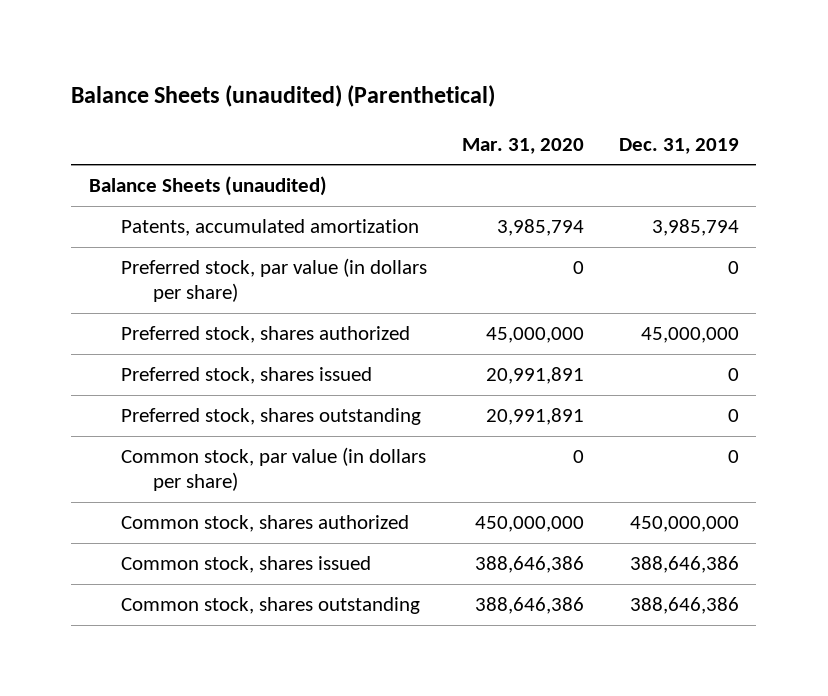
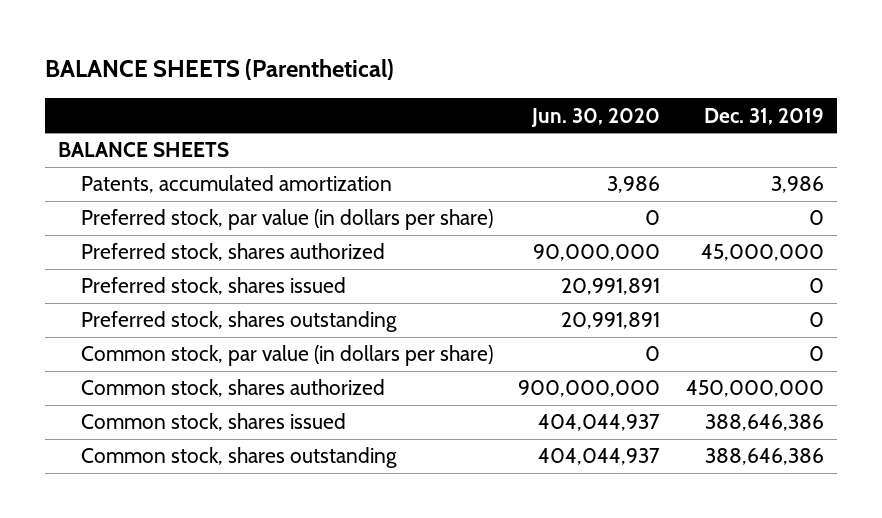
[71,85,496,108] Balance Sheets (unaudited) (Parenthetical) -> [45,59,395,81] BALANCE SHEETS (Parenthetical)
[462,137,585,154] Mar. 31, 2020 -> none
none -> [531,107,661,127] Jun. 30, 2020
[88,175,327,196] Balance Sheets (unaudited) -> [57,142,229,158] BALANCE SHEETS
[651,218,739,236] 3,985,794 -> [770,176,824,194] 3,986

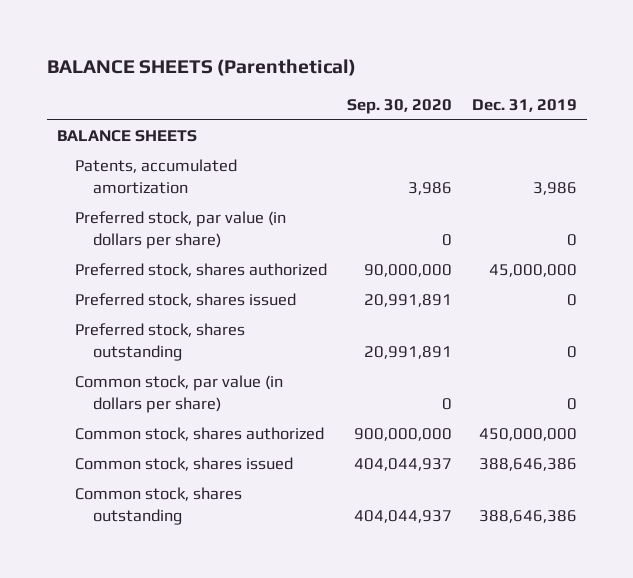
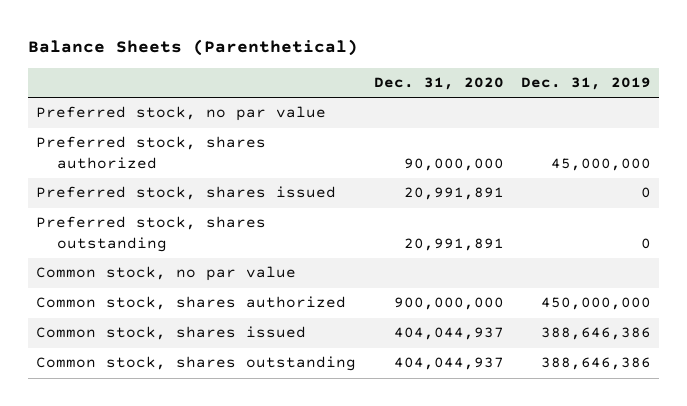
[46,58,356,76] BALANCE SHEETS (Parenthetical) -> [27,38,358,56] Balance Sheets (Parenthetical)
[346,99,452,115] Sep. 30, 2020 -> none
none -> [373,77,504,91] Dec. 31, 2020
[56,130,197,143] BALANCE SHEETS -> none
[74,159,237,195] Patents, accumulated amortization -> none
[74,211,286,250] Preferred stock, par value (in dollars per share) -> none
none -> [36,106,327,122] Preferred stock, no par value
[74,375,283,414] Common stock, par value (in dollars per share) -> none
none -> [36,266,297,282] Common stock, no par value

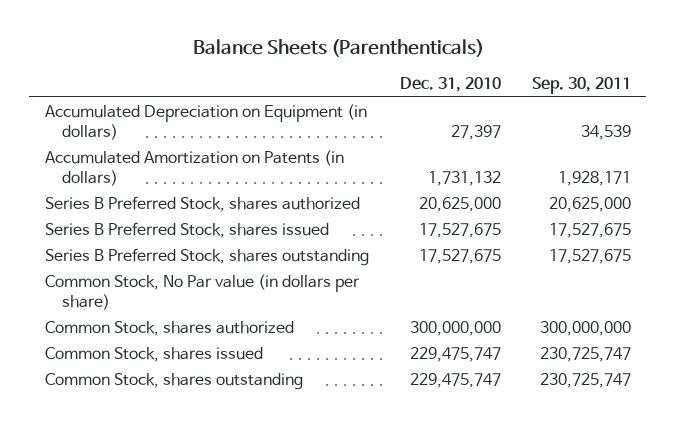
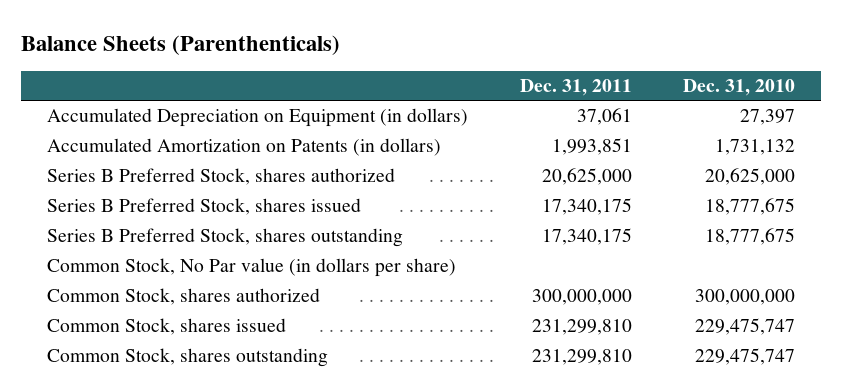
[531,77,631,95] Sep. 30, 2011 -> none
none -> [519,78,632,96] Dec. 31, 2011
[418,222,501,238] 17,527,675 -> [705,198,796,216] 18,777,675
[418,248,501,264] 17,527,675 -> [705,228,796,246] 18,777,675

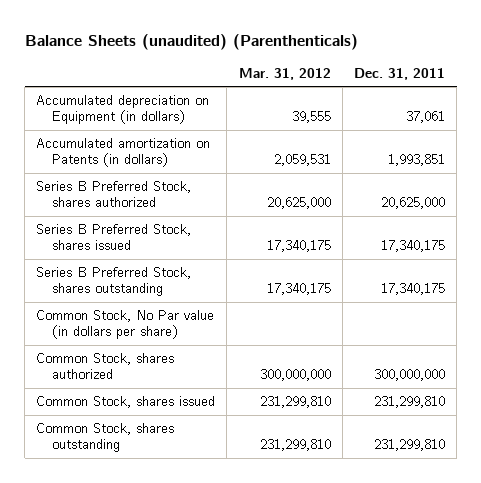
[21,35,341,56] Balance Sheets (Parenthenticals) -> [24,33,358,50] Balance Sheets (unaudited) (Parenthenticals)
[683,78,796,96] Dec. 31, 2010 -> none
none -> [238,67,331,80] Mar. 31, 2012
[46,108,468,128] Accumulated Depreciation on Equipment (in dollars) -> [36,95,210,125] Accumulated depreciation on Equipment (in dollars)
[46,138,441,157] Accumulated Amortization on Patents (in dollars) -> [36,138,211,168] Accumulated amortization on Patents (in dollars)

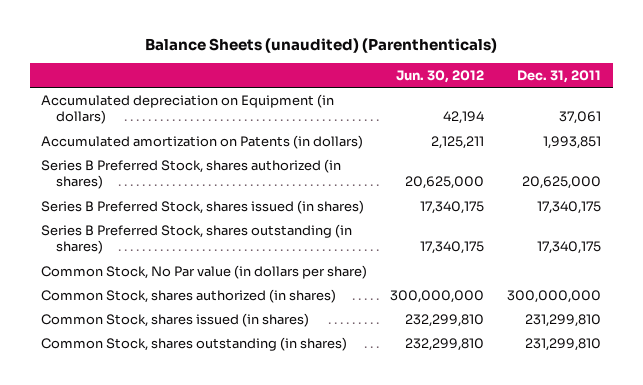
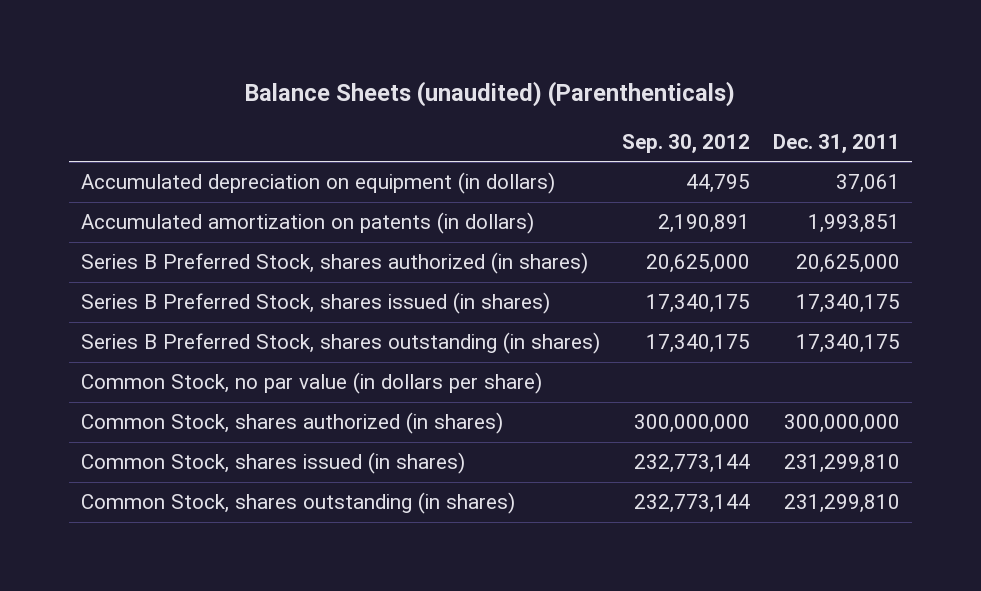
[396,69,485,83] Jun. 30, 2012 -> none
none -> [622,133,751,153] Sep. 30, 2012
[41,93,335,125] Accumulated depreciation on Equipment (in dollars) -> [80,172,555,195] Accumulated depreciation on equipment (in dollars)
[41,134,364,149] Accumulated amortization on Patents (in dollars) -> [80,212,534,235] Accumulated amortization on patents (in dollars)
[41,264,368,279] Common Stock, No Par value (in dollars per share) -> [80,372,542,395] Common Stock, no par value (in dollars per share)

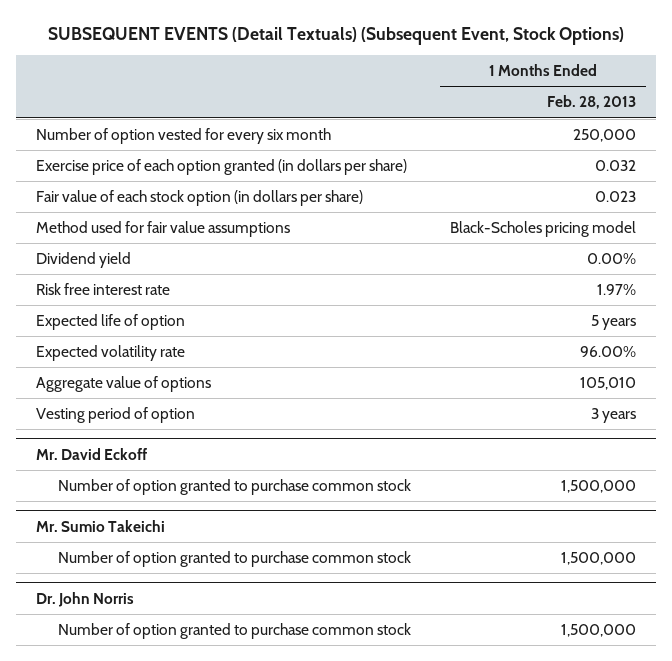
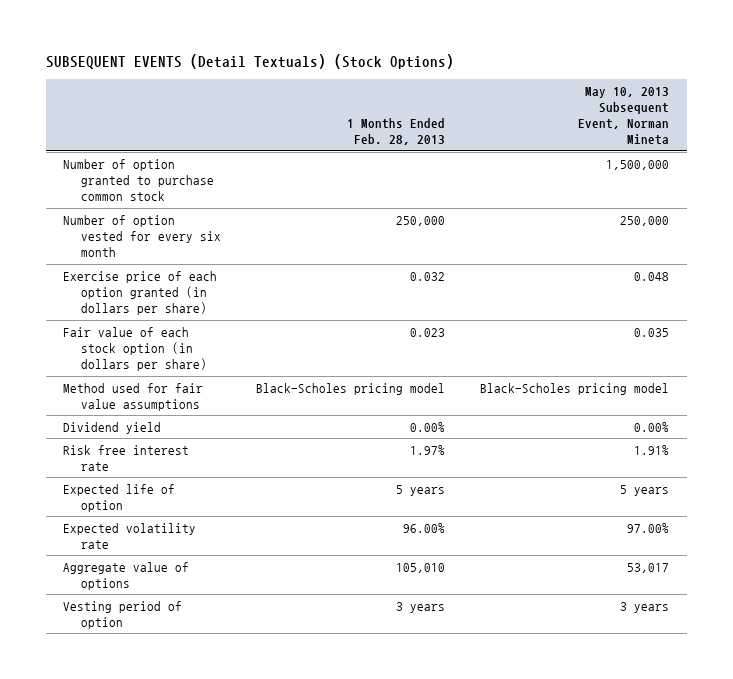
[48,27,625,46] SUBSEQUENT EVENTS (Detail Textuals) (Subsequent Event, Stock Options) -> [45,53,454,69] SUBSEQUENT EVENTS (Detail Textuals) (Stock Options)
none -> [578,86,670,146] May 10, 2013 Subsequent Event, Norman Mineta
none -> [63,158,214,202] Number of option granted to purchase common stock
[35,447,147,460] Mr. David Eckoff -> none
[57,478,411,495] Number of option granted to purchase common stock -> none
[35,519,165,532] Mr. Sumio Takeichi -> none
[57,550,411,567] Number of option granted to purchase common stock -> none
[35,591,134,607] Dr. John Norris -> none
[57,622,411,639] Number of option granted to purchase common stock -> none

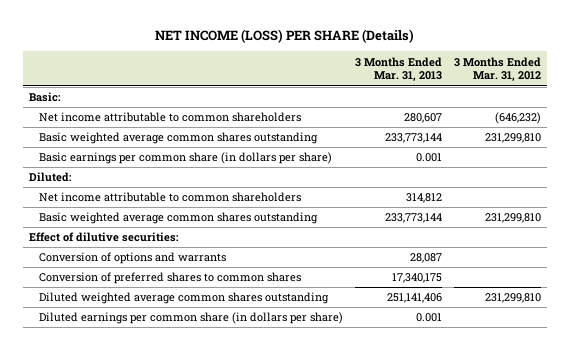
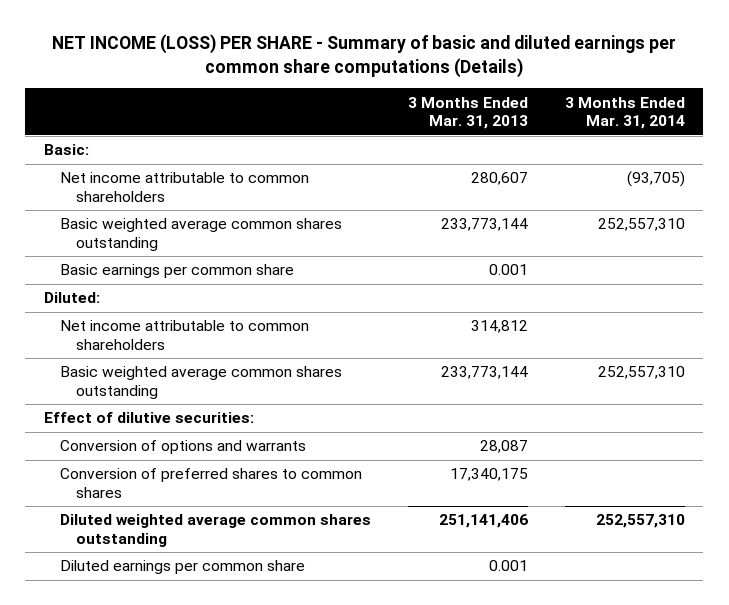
[154,29,414,44] NET INCOME (LOSS) PER SHARE (Details) -> [52,34,677,78] NET INCOME (LOSS) PER SHARE - Summary of basic and diluted earnings per common share computations (Details)
[453,56,541,82] 3 Months Ended Mar. 31, 2012 -> none
none -> [564,96,685,130] 3 Months Ended Mar. 31, 2014
[38,152,332,165] Basic earnings per common share (in dollars per share) -> [60,264,295,279] Basic earnings per common share
[38,312,343,325] Diluted earnings per common share (in dollars per share) -> [60,560,306,575] Diluted earnings per common share

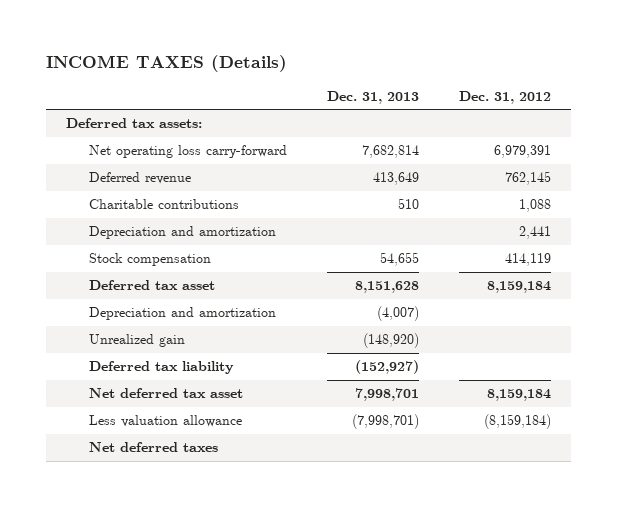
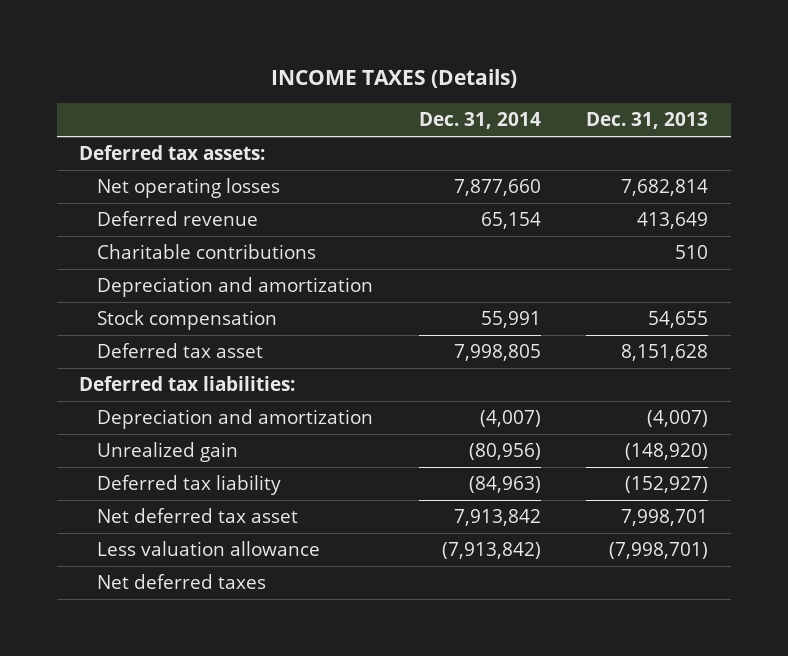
[458,90,551,104] Dec. 31, 2012 -> none
none -> [418,112,541,130] Dec. 31, 2014
[88,145,287,159] Net operating loss carry-forward -> [96,178,280,199] Net operating losses
none -> [79,376,296,392] Deferred tax liabilities:

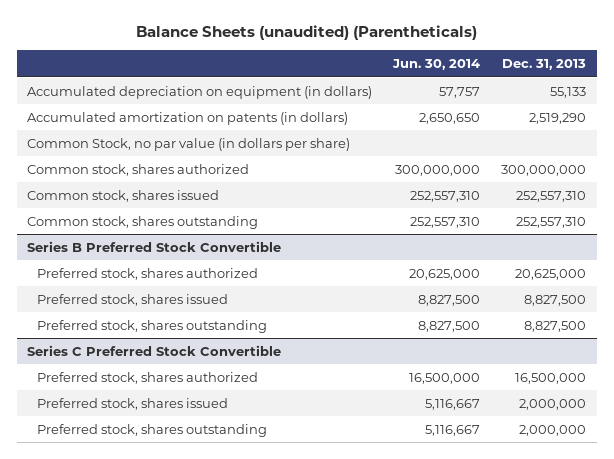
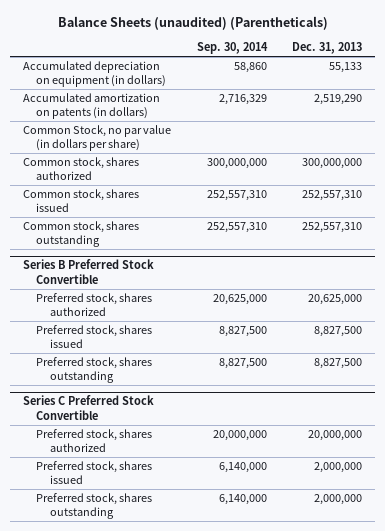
[392,59,481,71] Jun. 30, 2014 -> none
none -> [196,42,268,55] Sep. 30, 2014
[515,372,587,384] 16,500,000 -> [308,430,363,442] 20,000,000

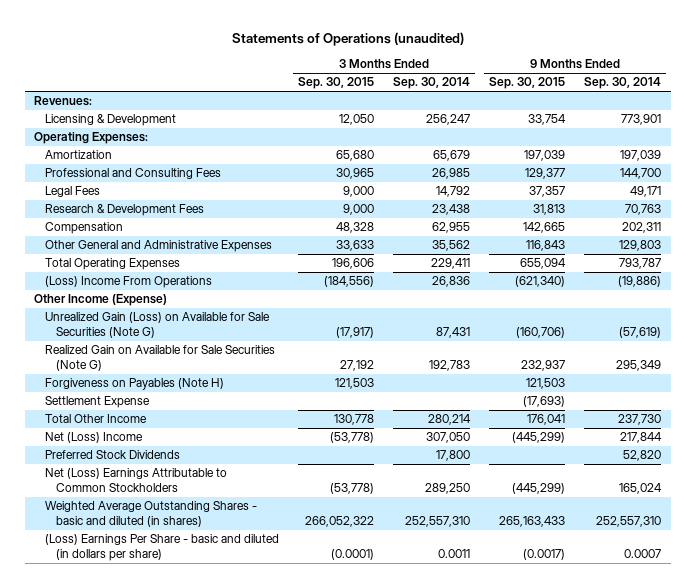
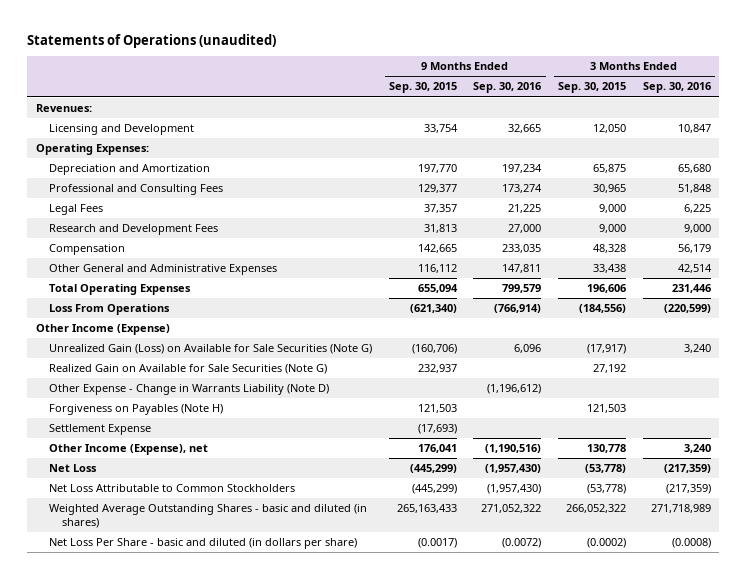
[393,77,471,90] Sep. 30, 2014 -> none
[584,77,662,90] Sep. 30, 2014 -> none
none -> [473,82,542,94] Sep. 30, 2016
none -> [642,82,711,94] Sep. 30, 2016
[45,114,177,127] Licensing & Development -> [49,124,195,136] Licensing and Development
[45,150,113,160] Amortization -> none
none -> [49,164,211,176] Depreciation and Amortization
[45,204,205,217] Research & Development Fees -> [49,224,219,236] Research and Development Fees
[336,240,375,252] 33,633 -> [593,264,627,274] 33,438
[526,240,566,252] 116,843 -> [417,264,457,274] 116,112
[45,276,213,289] (Loss) Income From Operations -> [49,304,171,316] Loss From Operations
none -> [49,384,330,396] Other Expense - Change in Warrants Liability (Note D)
[45,450,181,460] Preferred Stock Dividends -> none
[45,414,148,424] Total Other Income -> [49,444,209,456] Other Income (Expense), net
[45,432,144,444] Net (Loss) Income -> [49,464,98,473] Net Loss
[45,468,228,493] Net (Loss) Earnings Attributable to Common Stockholders -> [49,484,296,493] Net Loss Attributable to Common Stockholders
[45,534,280,562] (Loss) Earnings Per Share - basic and diluted (in dollars per share) -> [49,538,358,550] Net Loss Per Share - basic and diluted (in dollars per share)
[331,549,375,561] (0.0001) -> [587,538,627,549] (0.0002)

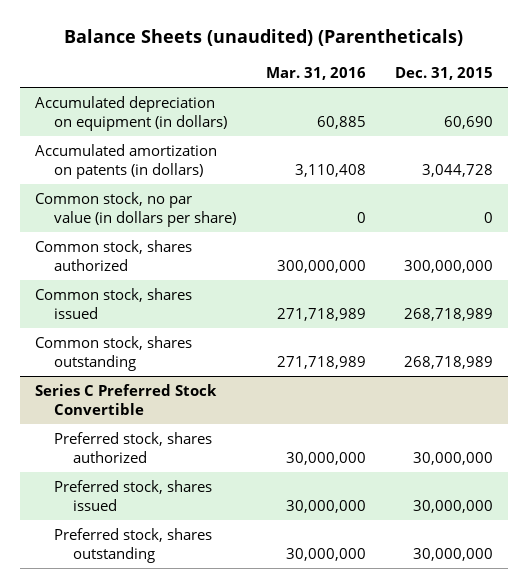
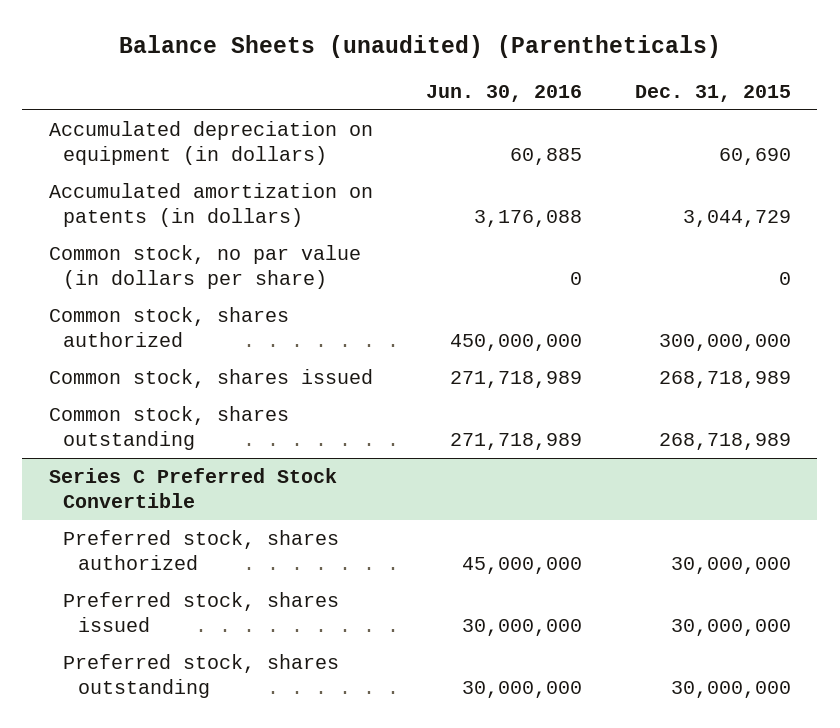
[265,67,366,81] Mar. 31, 2016 -> none
none -> [425,85,582,103] Jun. 30, 2016
[422,164,494,178] 3,044,728 -> [682,210,791,228] 3,044,729

